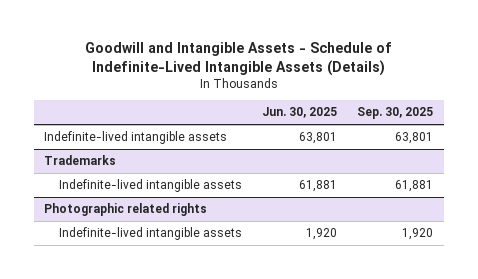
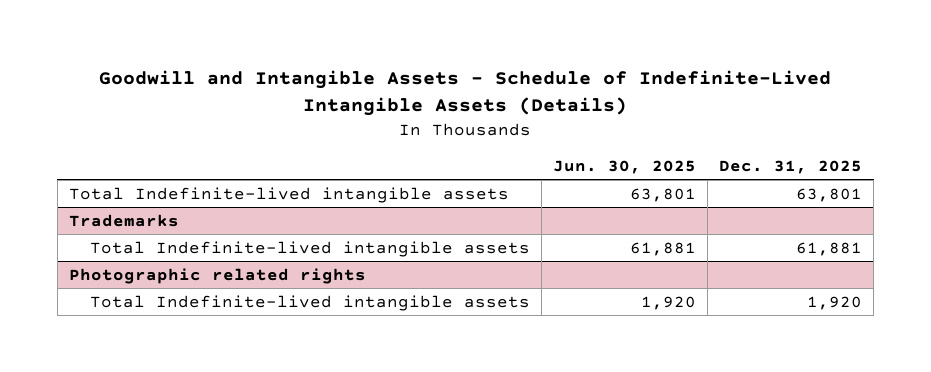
[357,107,434,120] Sep. 30, 2025 -> none
none -> [718,159,862,174] Dec. 31, 2025
[44,131,228,145] Indefinite-lived intangible assets -> [68,186,509,203] Total Indefinite-lived intangible assets
[59,179,243,193] Indefinite-lived intangible assets -> [89,240,530,257] Total Indefinite-lived intangible assets
[59,227,243,241] Indefinite-lived intangible assets -> [89,294,530,311] Total Indefinite-lived intangible assets

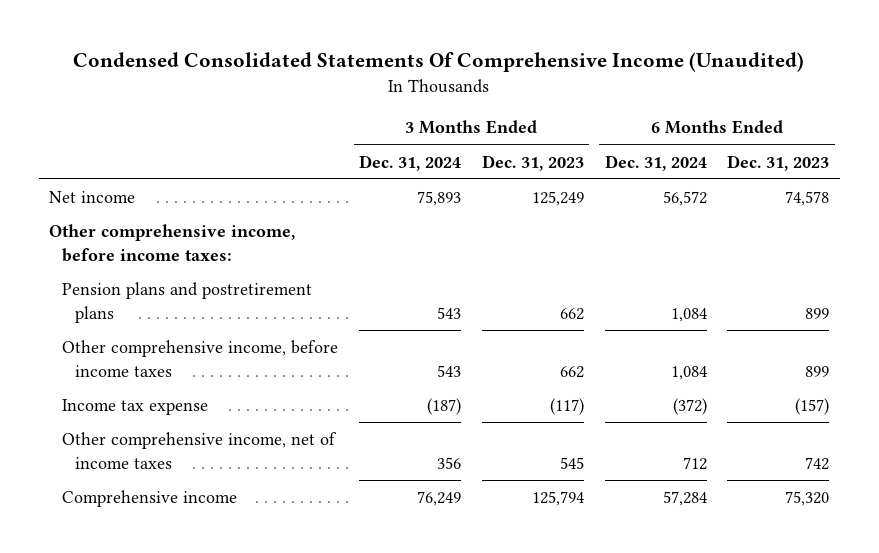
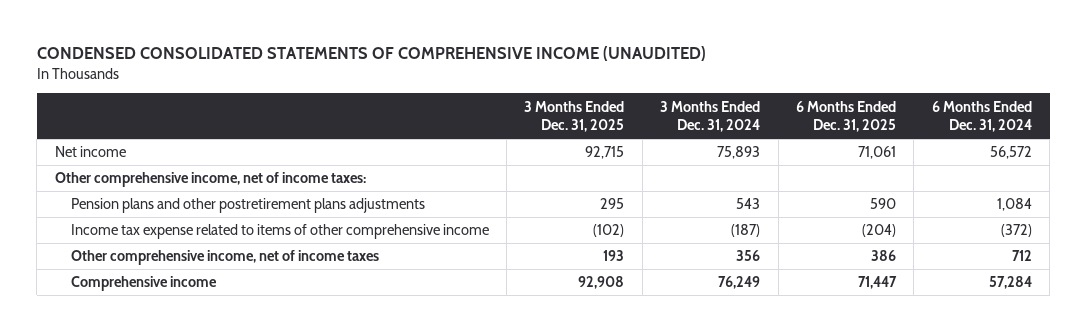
[73,52,805,73] Condensed Consolidated Statements Of Comprehensive Income (Unaudited) -> [36,46,706,62] CONDENSED CONSOLIDATED STATEMENTS OF COMPREHENSIVE INCOME (UNAUDITED)
[481,154,584,171] Dec. 31, 2023 -> none
[727,154,830,171] Dec. 31, 2023 -> none
none -> [524,100,625,133] 3 Months Ended Dec. 31, 2025
none -> [795,100,896,133] 6 Months Ended Dec. 31, 2025
[62,340,339,377] Other comprehensive income, before income taxes -> none
[49,224,296,262] Other comprehensive income, before income taxes: -> [54,172,366,188] Other comprehensive income, net of income taxes:
[62,282,313,323] Pension plans and postretirement plans -> [70,198,425,214] Pension plans and other postretirement plans adjustments
[62,399,209,416] Income tax expense -> [70,224,489,240] Income tax expense related to items of other comprehensive income

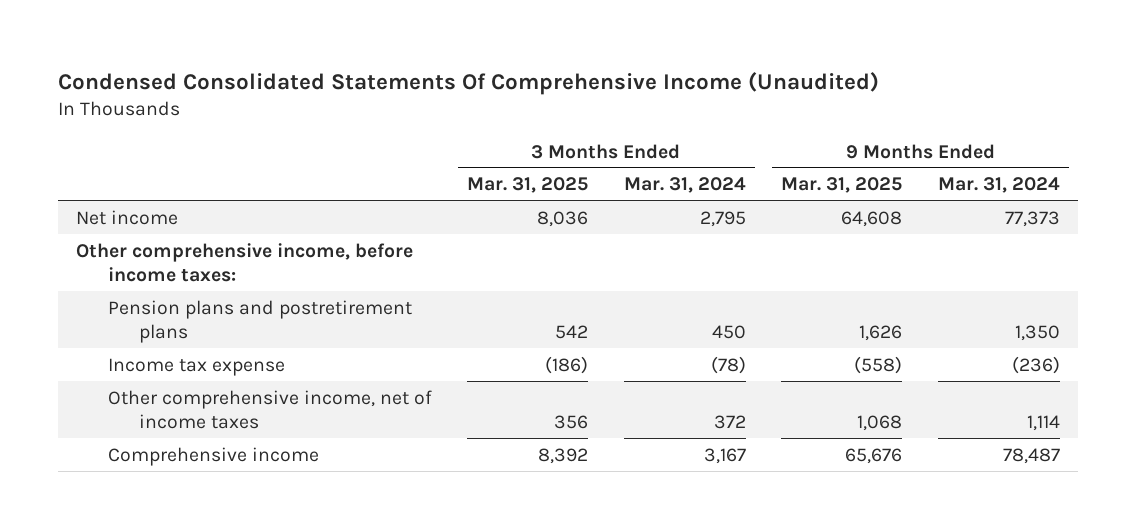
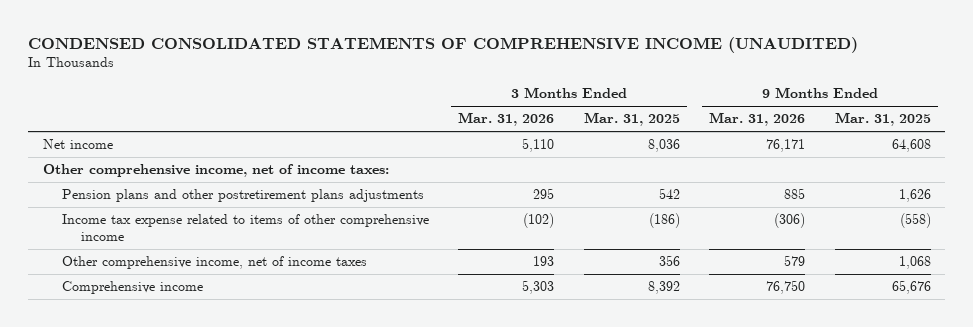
[58,71,880,95] Condensed Consolidated Statements Of Comprehensive Income (Unaudited) -> [27,37,858,54] CONDENSED CONSOLIDATED STATEMENTS OF COMPREHENSIVE INCOME (UNAUDITED)
[623,177,746,194] Mar. 31, 2024 -> none
[938,177,1061,194] Mar. 31, 2024 -> none
none -> [458,112,555,127] Mar. 31, 2026
none -> [709,112,806,127] Mar. 31, 2026
[76,242,414,282] Other comprehensive income, before income taxes: -> [42,164,389,178] Other comprehensive income, net of income taxes:
[107,299,412,343] Pension plans and postretirement plans -> [61,189,424,203] Pension plans and other postretirement plans adjustments
[107,357,285,376] Income tax expense -> [61,214,429,242] Income tax expense related to items of other comprehensive income

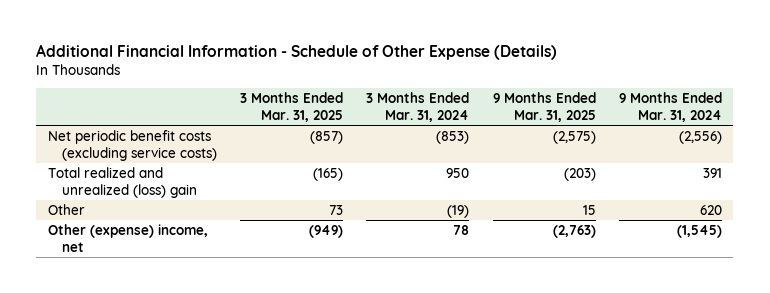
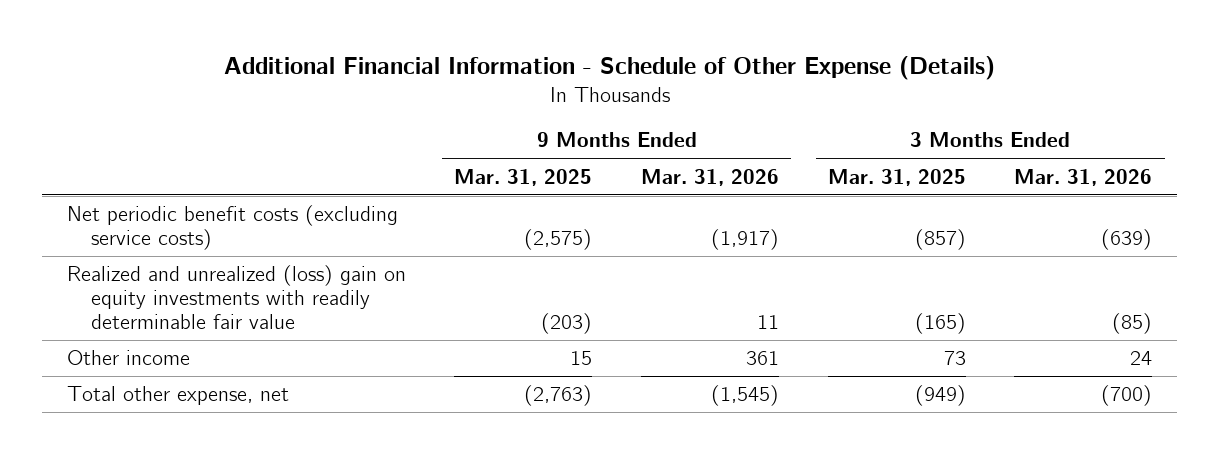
[366,92,470,122] 3 Months Ended Mar. 31, 2024 -> none
[618,92,722,122] 9 Months Ended Mar. 31, 2024 -> none
none -> [641,168,780,186] Mar. 31, 2026
none -> [1014,168,1153,186] Mar. 31, 2026
[48,166,197,198] Total realized and unrealized (loss) gain -> [66,265,406,329] Realized and unrealized (loss) gain on equity investments with readily determinable fair value
[48,203,86,215] Other -> [66,350,190,366] Other income
[48,223,209,252] Other (expense) income, net -> [66,386,289,406] Total other expense, net

